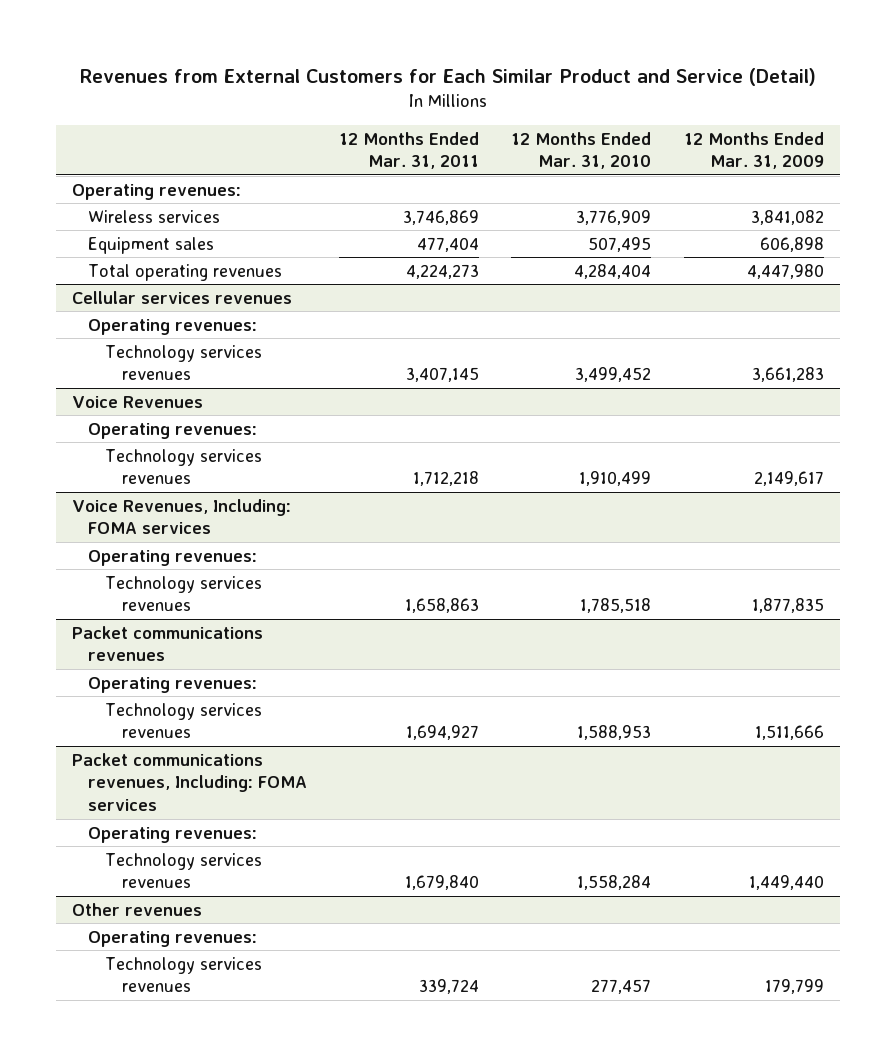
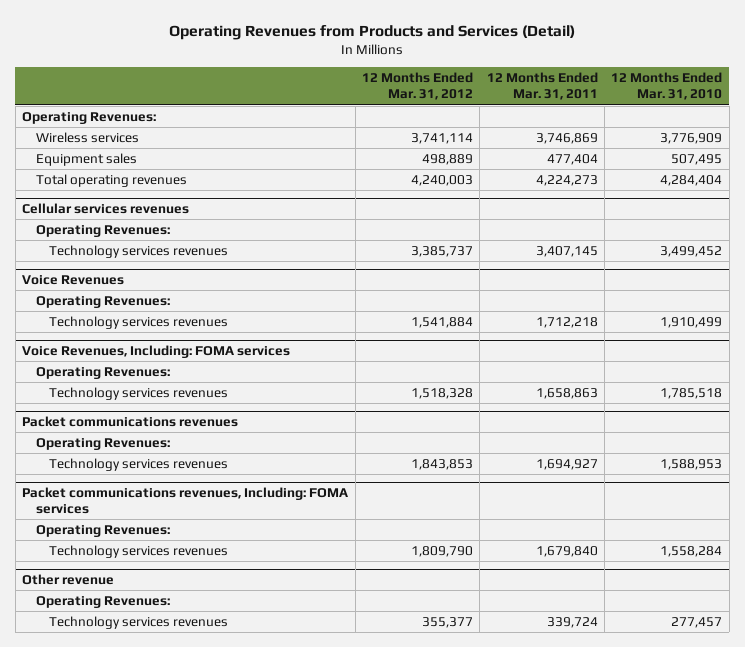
[79,68,816,87] Revenues from External Customers for Each Similar Product and Service (Detail) -> [169,25,576,41] Operating Revenues from Products and Services (Detail)
[683,131,824,170] 12 Months Ended Mar. 31, 2009 -> none
none -> [361,72,473,101] 12 Months Ended Mar. 31, 2012
[71,183,241,200] Operating revenues: -> [22,111,157,124] Operating Revenues:
[88,318,258,335] Operating revenues: -> [35,224,170,237] Operating Revenues:
[88,422,258,439] Operating revenues: -> [35,295,170,308] Operating Revenues:
[88,549,258,566] Operating revenues: -> [35,366,170,379] Operating Revenues:
[88,676,258,693] Operating revenues: -> [35,437,170,450] Operating Revenues:
[88,826,258,843] Operating revenues: -> [35,524,170,537] Operating Revenues:
[71,902,202,916] Other revenues -> none
none -> [22,573,115,585] Other revenue
[88,930,258,947] Operating revenues: -> [35,595,170,608] Operating Revenues:

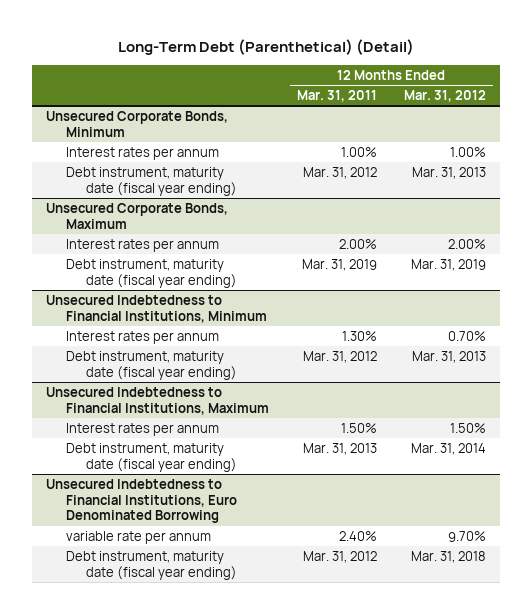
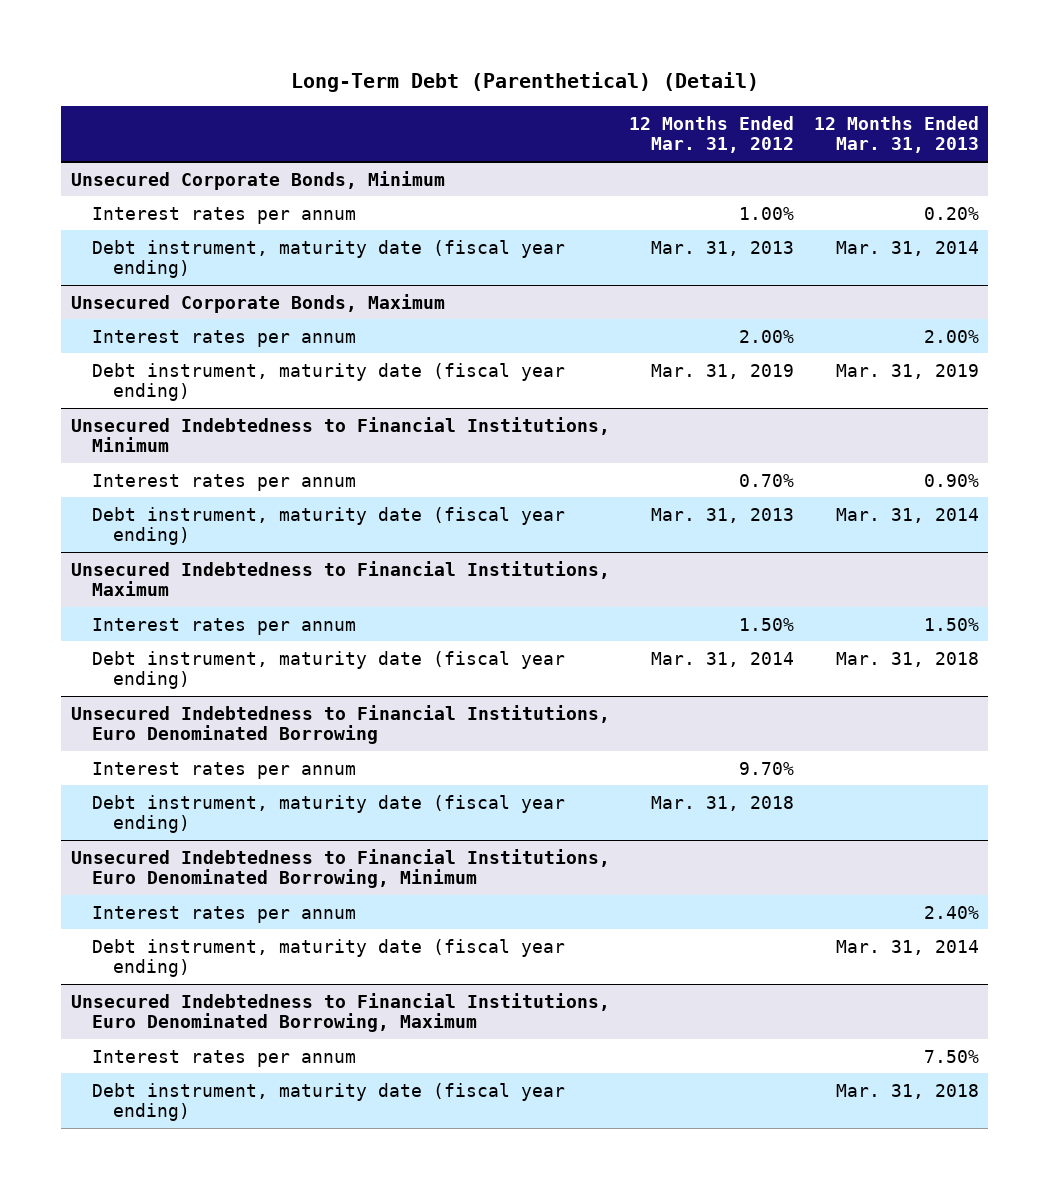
[296,90,377,103] Mar. 31, 2011 -> none
none -> [813,115,979,154] 12 Months Ended Mar. 31, 2013
[65,530,211,544] variable rate per annum -> none
none -> [92,761,357,779] Interest rates per annum
none -> [70,848,610,889] Unsecured Indebtedness to Financial Institutions, Euro Denominated Borrowing, Minimum
none -> [92,905,357,923] Interest rates per annum
none -> [92,938,566,978] Debt instrument, maturity date (fiscal year ending)
none -> [70,992,610,1033] Unsecured Indebtedness to Financial Institutions, Euro Denominated Borrowing, Maximum
none -> [92,1049,357,1067] Interest rates per annum
none -> [92,1082,566,1122] Debt instrument, maturity date (fiscal year ending)

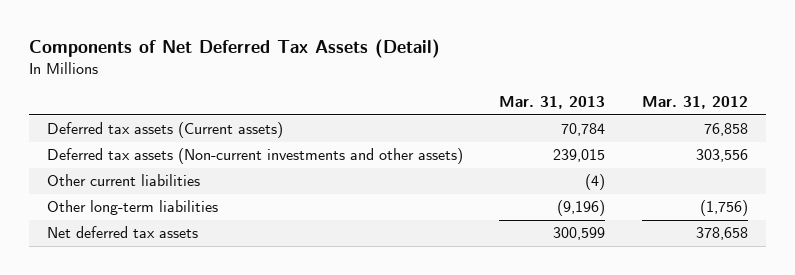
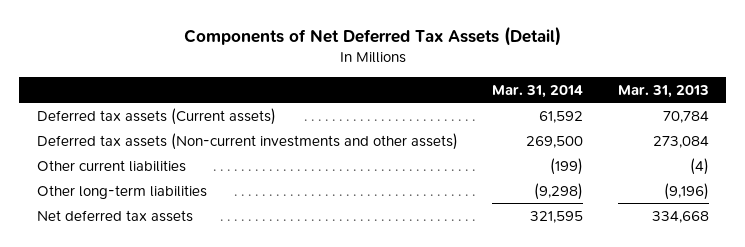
[641,96,748,110] Mar. 31, 2012 -> none
none -> [492,84,584,98] Mar. 31, 2014
[553,149,606,163] 239,015 -> [652,135,709,148] 273,084
[553,227,606,241] 300,599 -> [651,210,709,223] 334,668

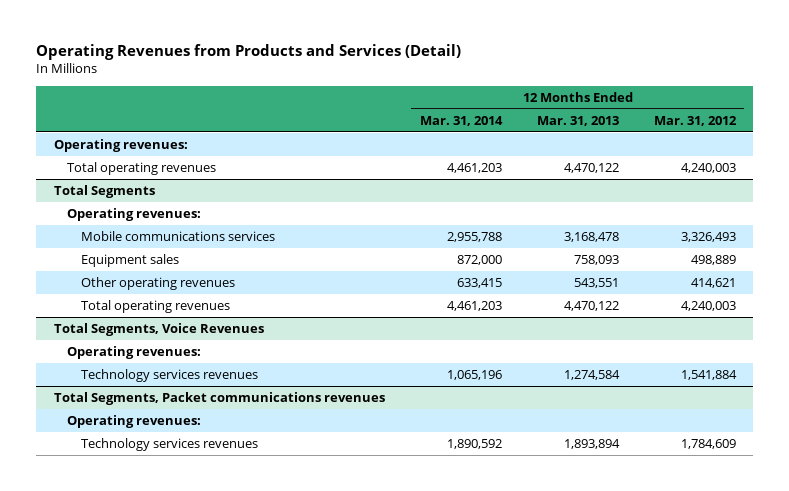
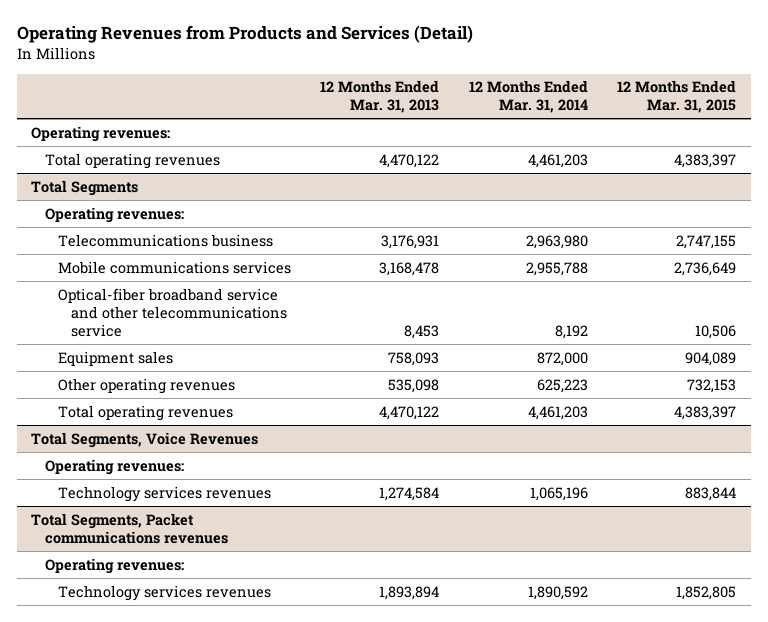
[653,115,737,126] Mar. 31, 2012 -> none
none -> [617,80,737,114] 12 Months Ended Mar. 31, 2015
none -> [57,233,273,247] Telecommunications business
none -> [57,287,288,337] Optical-fiber broadband service and other telecommunications service
[456,277,502,288] 633,415 -> [536,378,588,393] 625,223
[573,277,619,288] 543,551 -> [388,378,440,393] 535,098

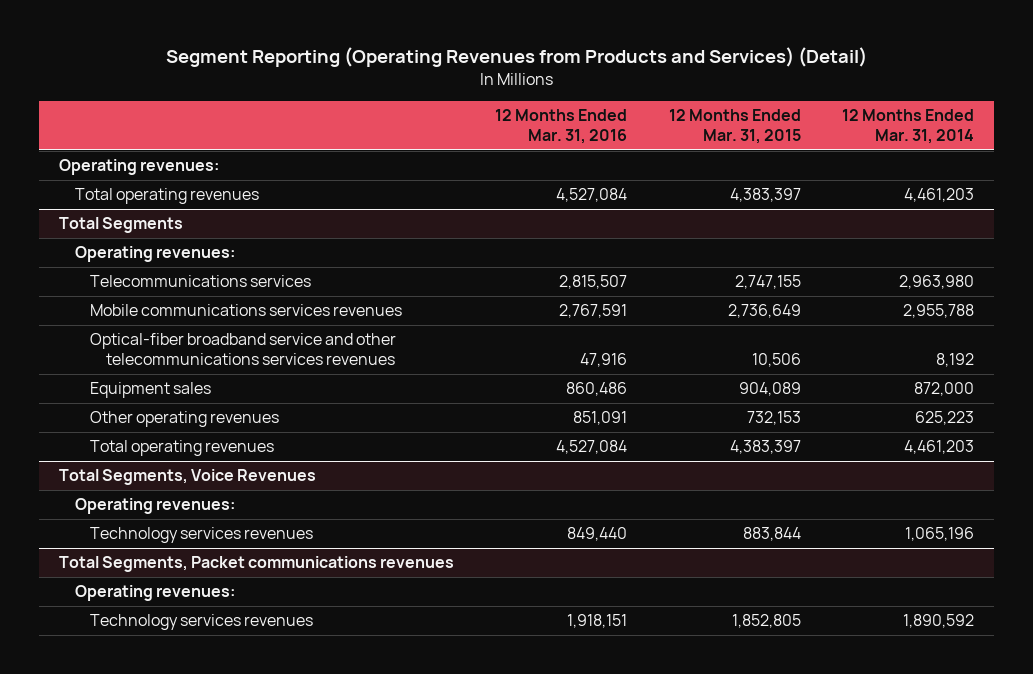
[16,25,473,44] Operating Revenues from Products and Services (Detail) -> [165,47,867,68] Segment Reporting (Operating Revenues from Products and Services) (Detail)
[320,80,440,114] 12 Months Ended Mar. 31, 2013 -> none
none -> [495,109,628,145] 12 Months Ended Mar. 31, 2016
[57,233,273,247] Telecommunications business -> [90,275,312,288] Telecommunications services
[57,260,291,274] Mobile communications services -> [90,304,403,317] Mobile communications services revenues
[57,287,288,337] Optical-fiber broadband service and other telecommunications service -> [90,333,397,366] Optical-fiber broadband service and other telecommunications services revenues

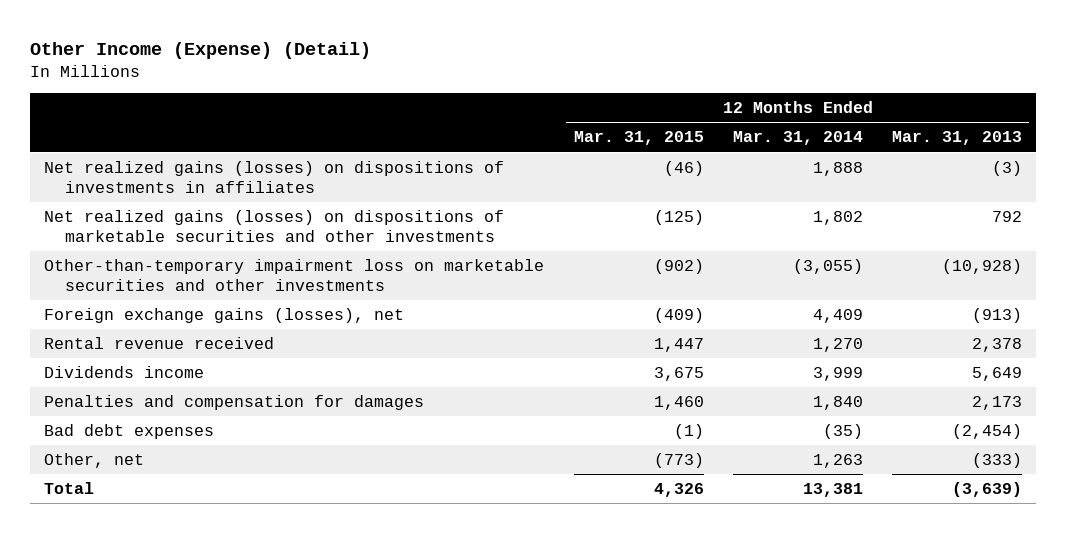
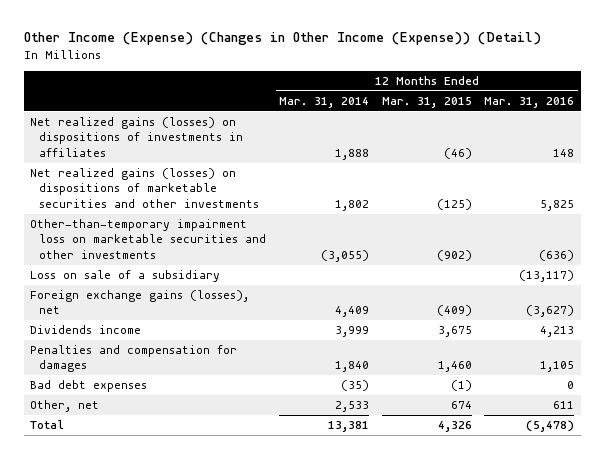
[29,42,371,60] Other Income (Expense) (Detail) -> [23,32,541,46] Other Income (Expense) (Changes in Other Income (Expense)) (Detail)
[891,131,1022,146] Mar. 31, 2013 -> none
none -> [484,96,575,108] Mar. 31, 2016
none -> [30,270,221,283] Loss on sale of a subsidiary
[44,336,275,349] Rental revenue received -> none
[653,452,704,468] (773) -> [450,401,472,410] 674
[812,453,863,468] 1,263 -> [335,401,370,413] 2,533

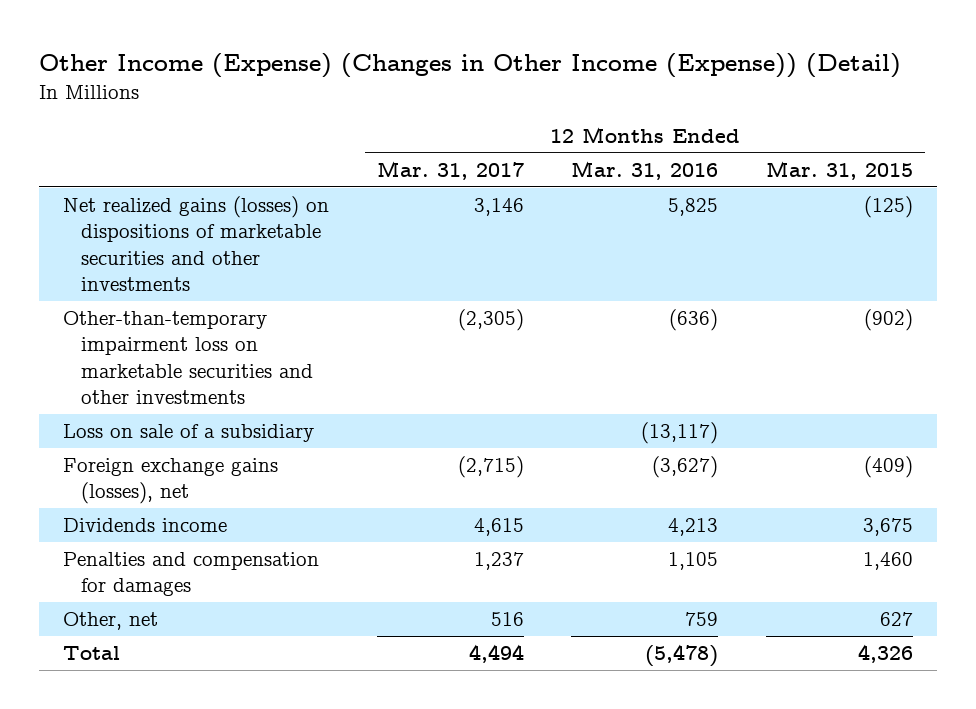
[279,96,370,108] Mar. 31, 2014 -> none
none -> [376,160,524,180] Mar. 31, 2017
[30,117,244,157] Net realized gains (losses) on dispositions of investments in affiliates -> none
[30,380,148,393] Bad debt expenses -> none
[450,401,472,410] 674 -> [879,611,913,626] 627
[553,401,575,410] 611 -> [685,611,719,626] 759

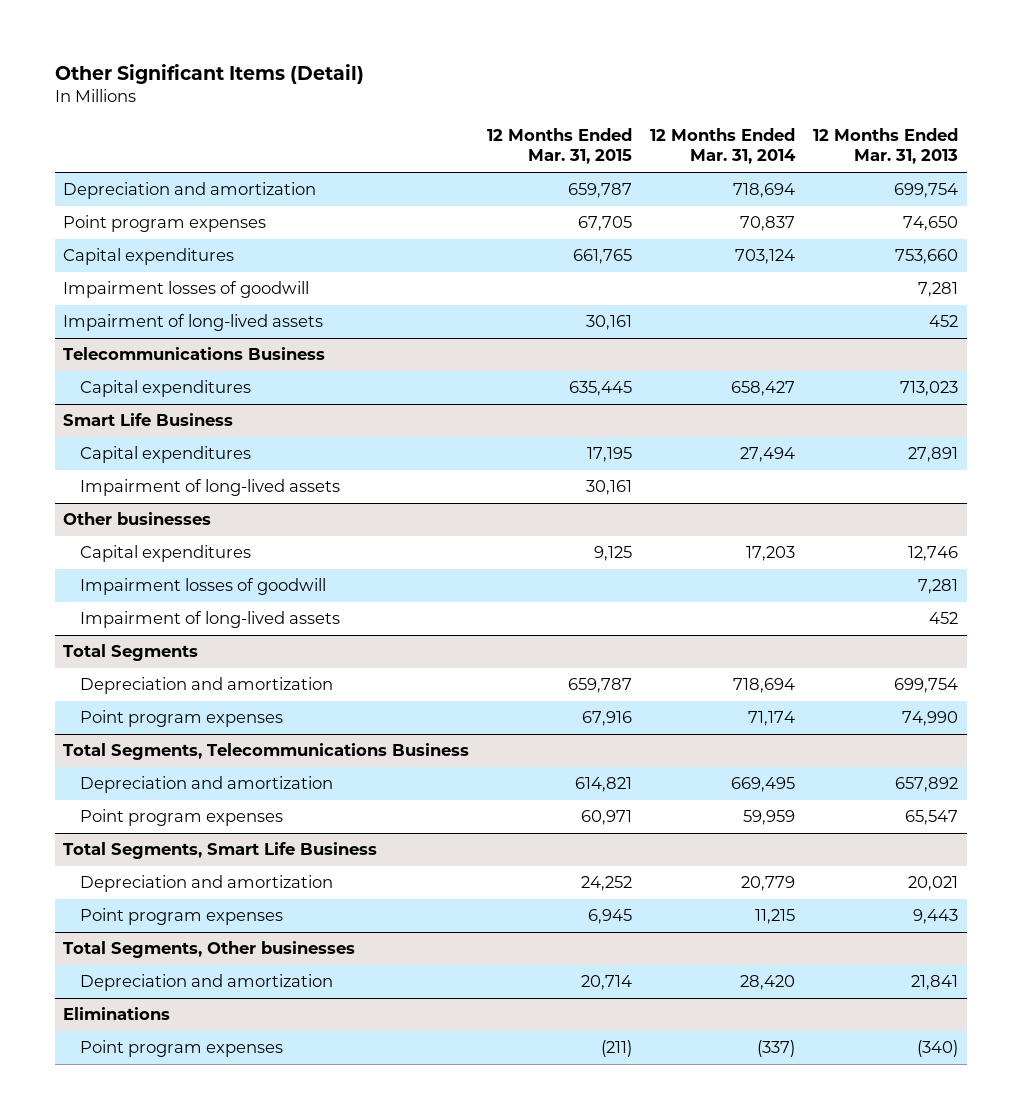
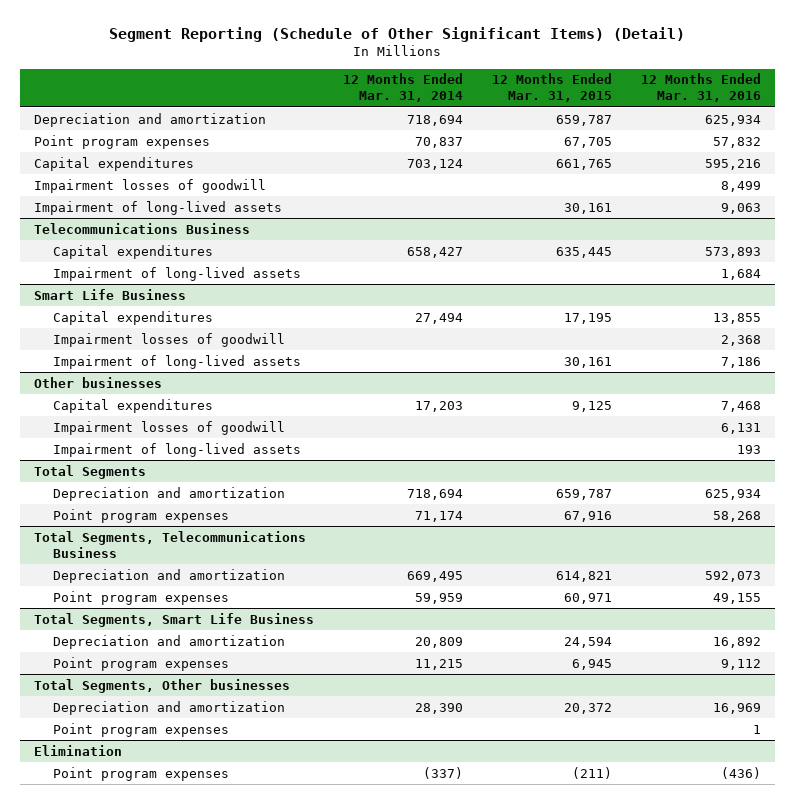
[54,63,364,84] Other Significant Items (Detail) -> [109,27,686,43] Segment Reporting (Schedule of Other Significant Items) (Detail)
[813,127,959,165] 12 Months Ended Mar. 31, 2013 -> none
none -> [640,73,761,103] 12 Months Ended Mar. 31, 2016
none -> [53,266,302,281] Impairment of long-lived assets
none -> [53,332,286,347] Impairment losses of goodwill
[581,876,633,892] 24,252 -> [563,636,612,648] 24,594
[741,876,796,892] 20,779 -> [415,636,464,648] 20,809
[581,975,633,991] 20,714 -> [563,702,612,714] 20,372
[740,975,796,991] 28,420 -> [415,702,464,714] 28,390
none -> [53,722,230,737] Point program expenses
[63,1007,171,1021] Eliminations -> [34,744,123,756] Elimination

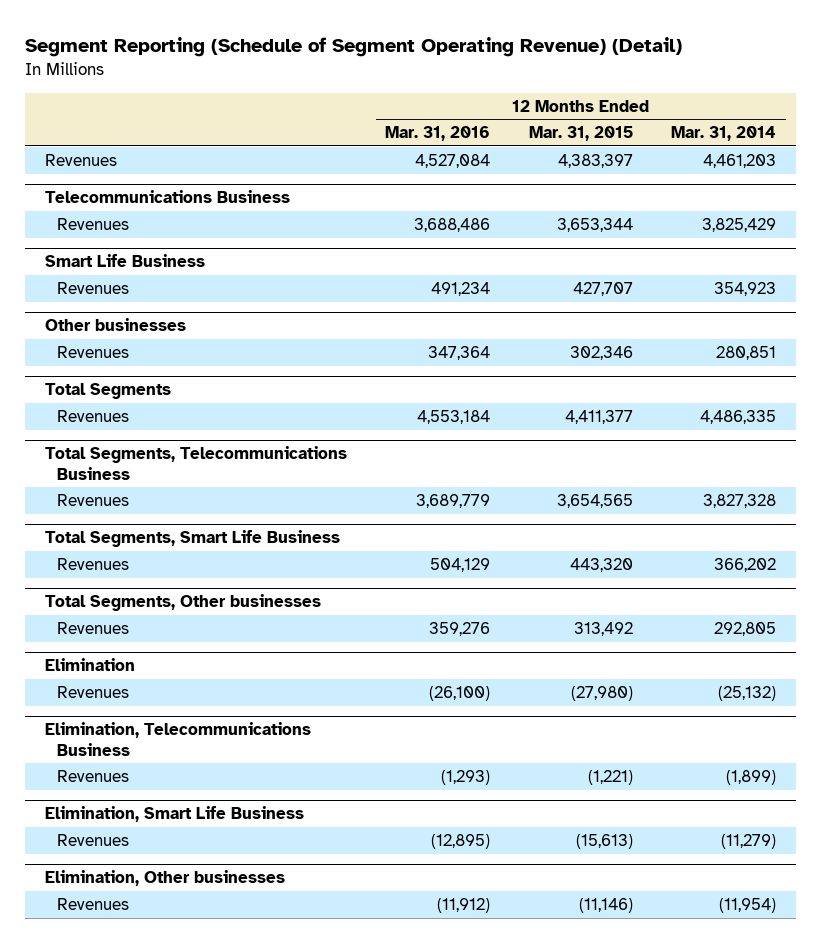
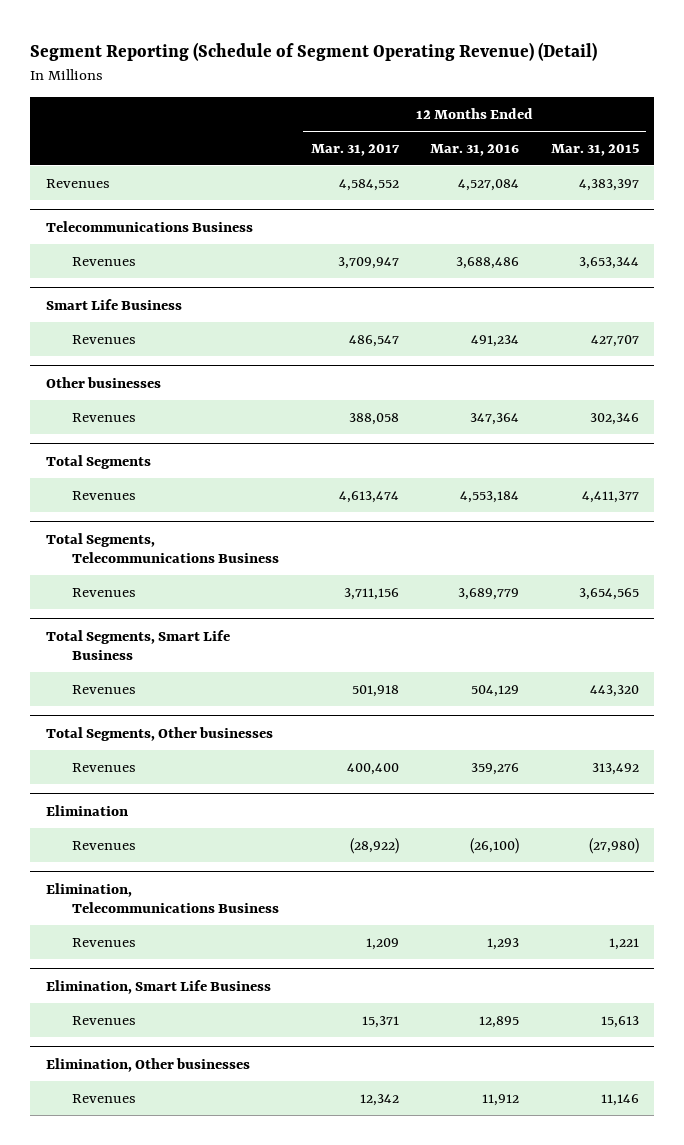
[671,126,777,142] Mar. 31, 2014 -> none
none -> [310,143,400,156] Mar. 31, 2017
[441,770,491,786] (1,293) -> [487,937,520,950] 1,293
[587,770,633,786] (1,221) -> [608,937,639,950] 1,221
[431,834,491,850] (12,895) -> [479,1015,520,1028] 12,895
[575,834,633,850] (15,613) -> [600,1015,639,1028] 15,613
[437,898,491,914] (11,912) -> [482,1093,520,1106] 11,912
[578,898,633,914] (11,146) -> [600,1093,639,1106] 11,146

